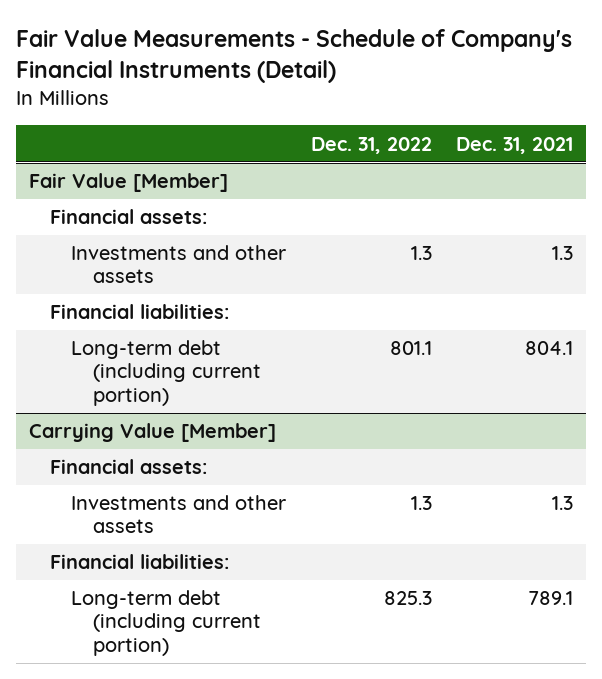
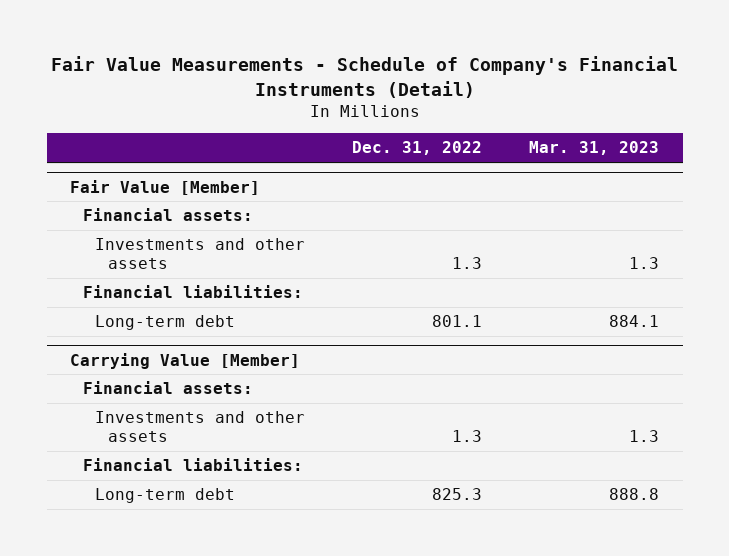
[456,136,574,154] Dec. 31, 2021 -> none
none -> [529,141,660,156] Mar. 31, 2023
[71,340,261,406] Long-term debt (including current portion) -> [95,315,236,331] Long-term debt
[71,590,261,656] Long-term debt (including current portion) -> [95,488,236,504] Long-term debt

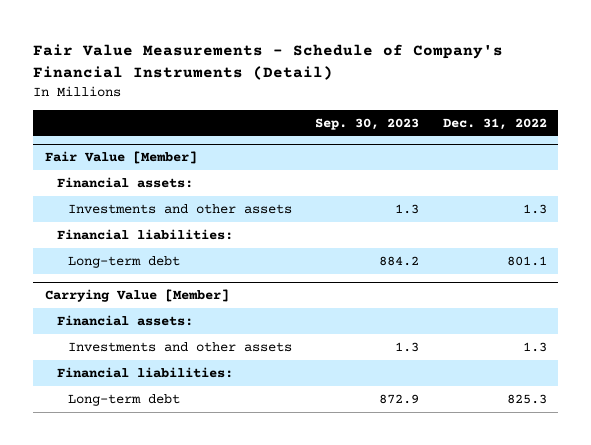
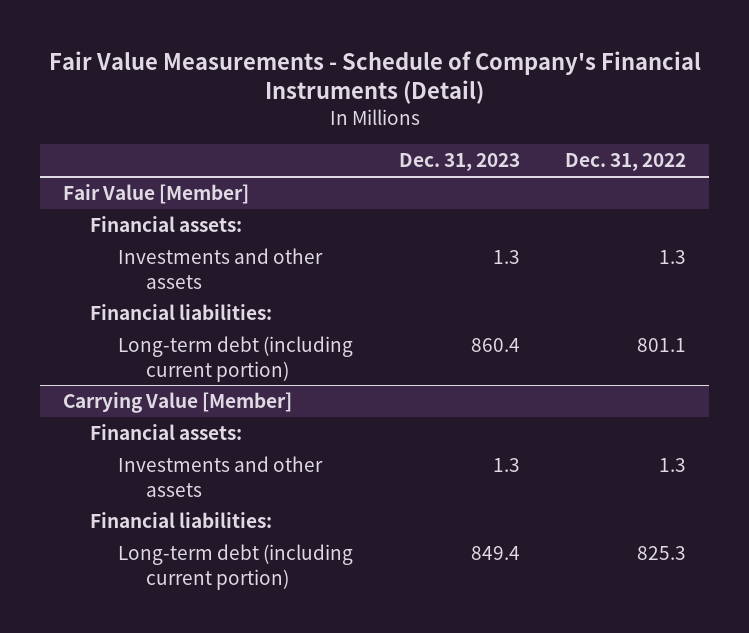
[315,117,420,130] Sep. 30, 2023 -> none
none -> [398,153,520,172] Dec. 31, 2023
[68,255,181,268] Long-term debt -> [118,335,354,382] Long-term debt (including current portion)
[68,393,181,406] Long-term debt -> [118,543,354,590] Long-term debt (including current portion)

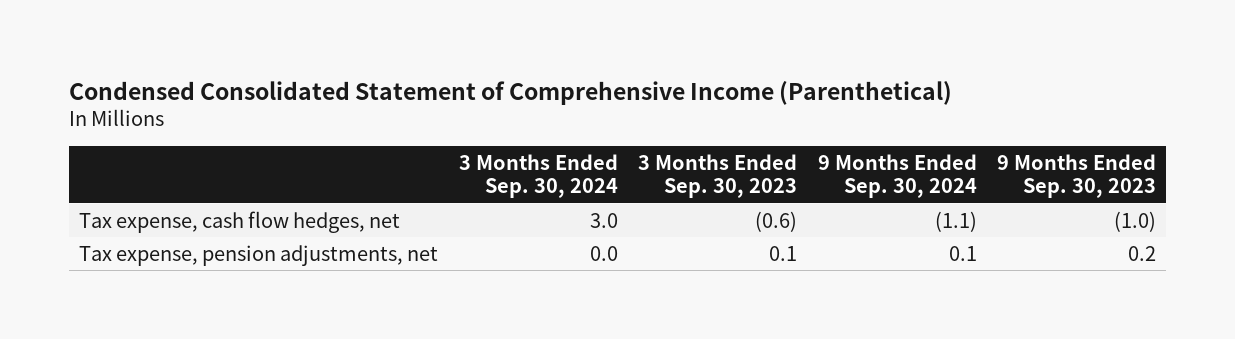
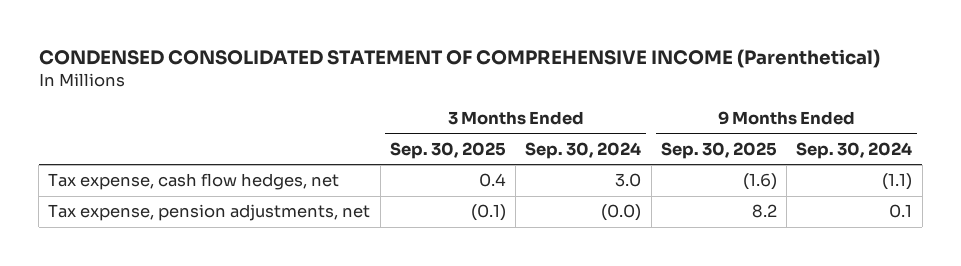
[68,80,952,105] Condensed Consolidated Statement of Comprehensive Income (Parenthetical) -> [38,48,880,68] CONDENSED CONSOLIDATED STATEMENT OF COMPREHENSIVE INCOME (Parenthetical)
[638,154,798,199] 3 Months Ended Sep. 30, 2023 -> none
[996,154,1156,199] 9 Months Ended Sep. 30, 2023 -> none
none -> [389,141,506,159] Sep. 30, 2025
none -> [660,141,777,159] Sep. 30, 2025
[589,245,618,261] 0.0 -> [601,204,642,222] (0.0)

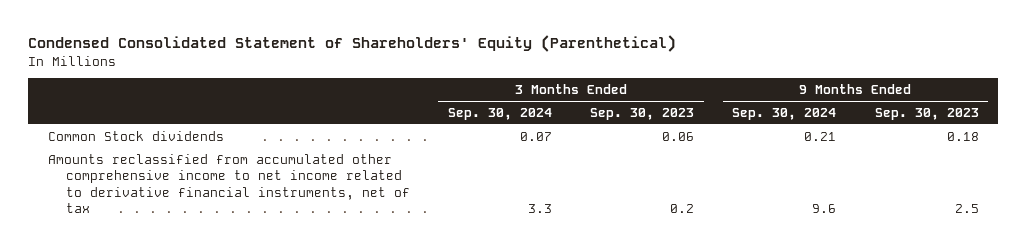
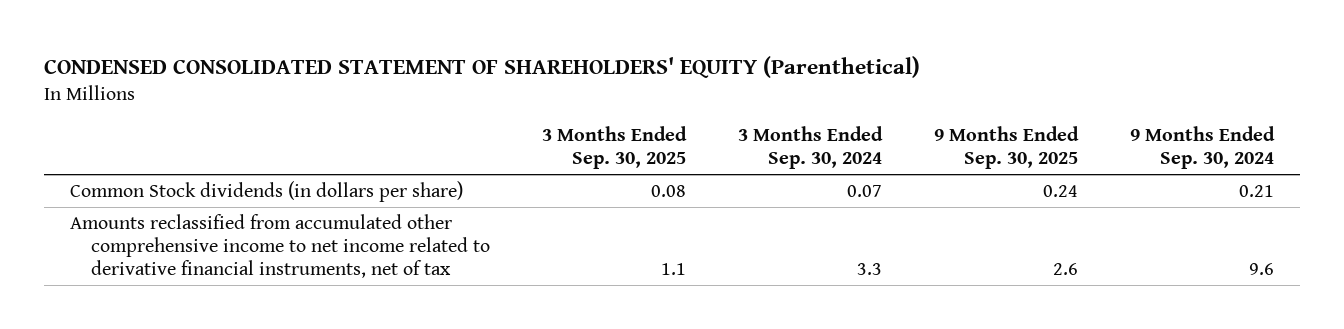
[28,35,677,53] Condensed Consolidated Statement of Shareholders' Equity (Parenthetical) -> [43,55,920,78] CONDENSED CONSOLIDATED STATEMENT OF SHAREHOLDERS' EQUITY (Parenthetical)
[590,107,695,120] Sep. 30, 2023 -> none
[874,107,979,120] Sep. 30, 2023 -> none
none -> [542,126,688,170] 3 Months Ended Sep. 30, 2025
none -> [934,126,1080,170] 9 Months Ended Sep. 30, 2025
[47,130,224,141] Common Stock dividends -> [69,180,463,202] Common Stock dividends (in dollars per share)

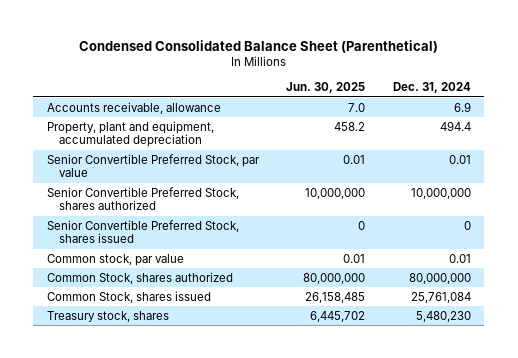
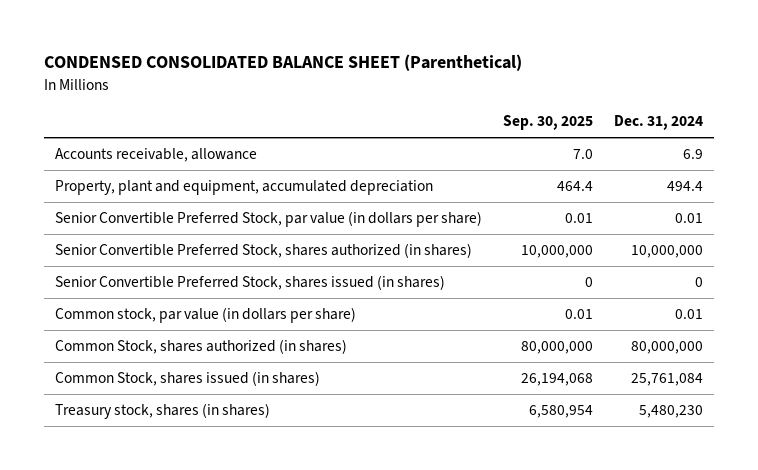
[78,39,438,53] Condensed Consolidated Balance Sheet (Parenthetical) -> [44,54,523,72] CONDENSED CONSOLIDATED BALANCE SHEET (Parenthetical)
[286,82,366,94] Jun. 30, 2025 -> none
none -> [503,115,594,131] Sep. 30, 2025
[46,153,260,178] Senior Convertible Preferred Stock, par value -> [54,211,482,228] Senior Convertible Preferred Stock, par value (in dollars per share)
[46,186,239,211] Senior Convertible Preferred Stock, shares authorized -> [54,243,472,259] Senior Convertible Preferred Stock, shares authorized (in shares)
[46,219,239,244] Senior Convertible Preferred Stock, shares issued -> [54,275,445,291] Senior Convertible Preferred Stock, shares issued (in shares)
[46,253,184,266] Common stock, par value -> [54,307,356,324] Common stock, par value (in dollars per share)
[46,271,233,284] Common Stock, shares authorized -> [54,339,347,355] Common Stock, shares authorized (in shares)
[46,290,211,303] Common Stock, shares issued -> [54,371,320,387] Common Stock, shares issued (in shares)
[46,310,169,322] Treasury stock, shares -> [54,403,270,420] Treasury stock, shares (in shares)

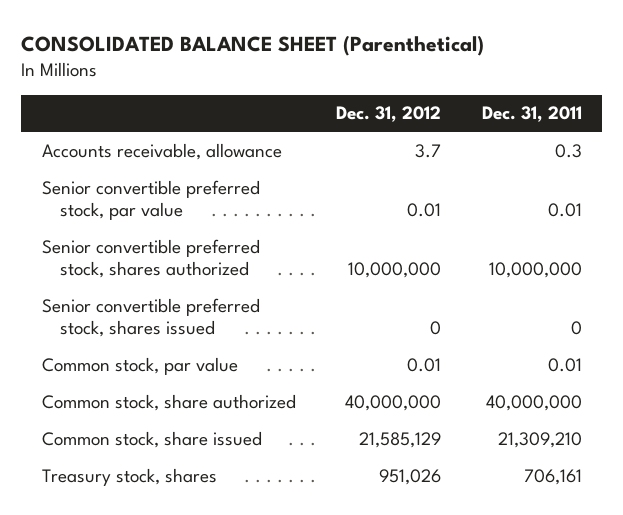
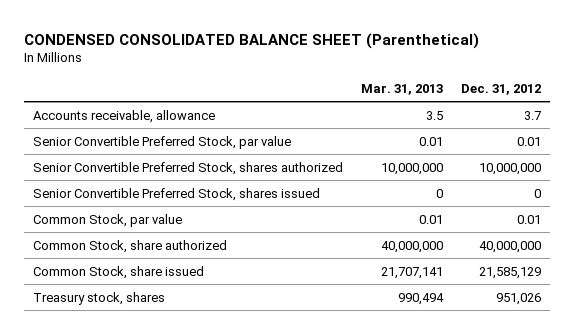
[21,34,485,56] CONSOLIDATED BALANCE SHEET (Parenthetical) -> [24,32,480,49] CONDENSED CONSOLIDATED BALANCE SHEET (Parenthetical)
[481,106,582,123] Dec. 31, 2011 -> none
none -> [361,84,444,96] Mar. 31, 2013
[41,179,260,220] Senior convertible preferred stock, par value -> [33,135,292,149] Senior Convertible Preferred Stock, par value
[41,238,260,278] Senior convertible preferred stock, shares authorized -> [33,161,344,175] Senior Convertible Preferred Stock, shares authorized
[41,297,260,337] Senior convertible preferred stock, shares issued -> [33,187,321,201] Senior Convertible Preferred Stock, shares issued
[41,356,238,375] Common stock, par value -> [33,213,183,227] Common Stock, par value
[41,393,296,411] Common stock, share authorized -> [33,239,228,253] Common Stock, share authorized
[41,430,262,448] Common stock, share issued -> [33,265,205,279] Common Stock, share issued

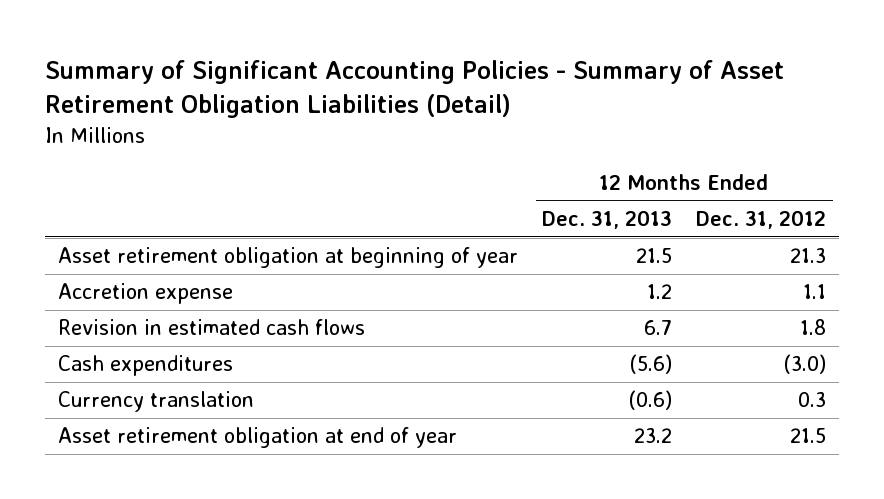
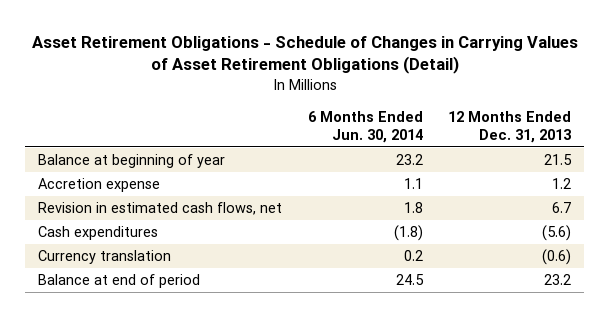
[45,60,785,119] Summary of Significant Accounting Policies - Summary of Asset Retirement Obligation Liabilities (Detail) -> [31,35,578,75] Asset Retirement Obligations - Schedule of Changes in Carrying Values of Asset Retirement Obligations (Detail)
[696,210,827,230] Dec. 31, 2012 -> none
none -> [307,110,423,143] 6 Months Ended Jun. 30, 2014
[57,247,518,269] Asset retirement obligation at beginning of year -> [38,154,226,169] Balance at beginning of year
[57,319,365,336] Revision in estimated cash flows -> [38,202,283,216] Revision in estimated cash flows, net
[57,427,457,449] Asset retirement obligation at end of year -> [38,274,201,289] Balance at end of period

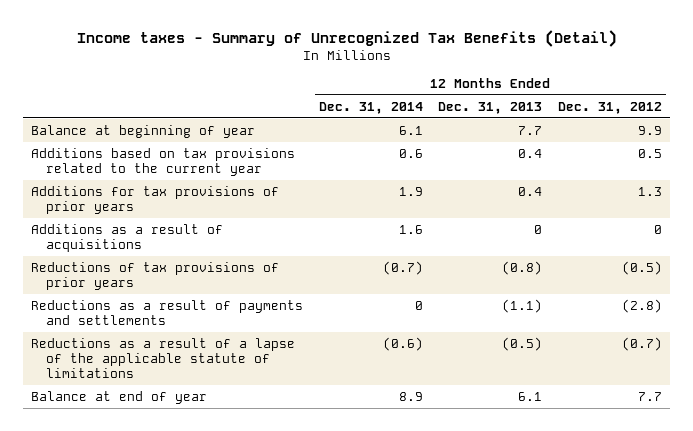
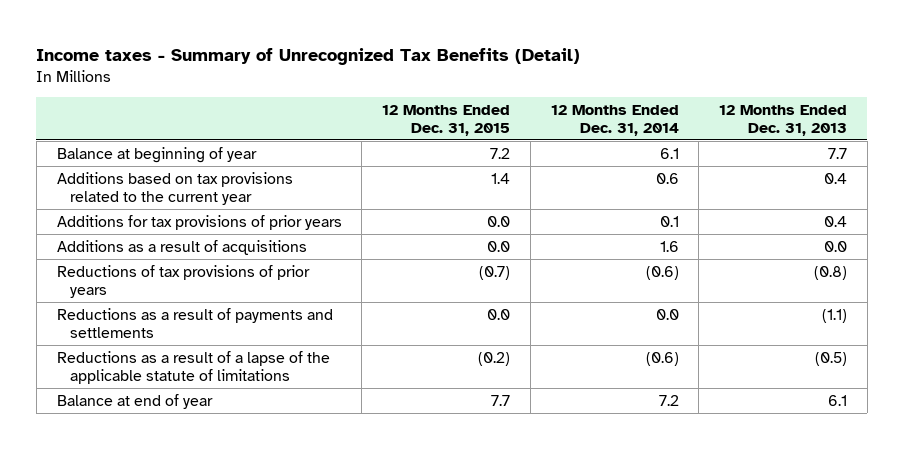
[558,101,663,114] Dec. 31, 2012 -> none
none -> [382,104,511,137] 12 Months Ended Dec. 31, 2015
[398,186,423,196] 1.9 -> [659,215,679,227] 0.1
[534,224,543,234] 0 -> [824,240,848,252] 0.0
[382,260,423,275] (0.7) -> [645,265,679,280] (0.6)
[414,300,423,310] 0 -> [655,308,679,320] 0.0
[398,391,423,401] 8.9 -> [658,394,679,406] 7.2

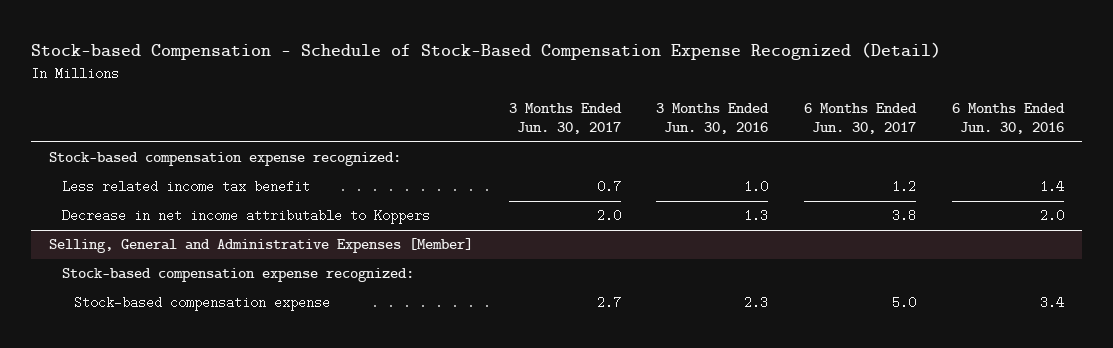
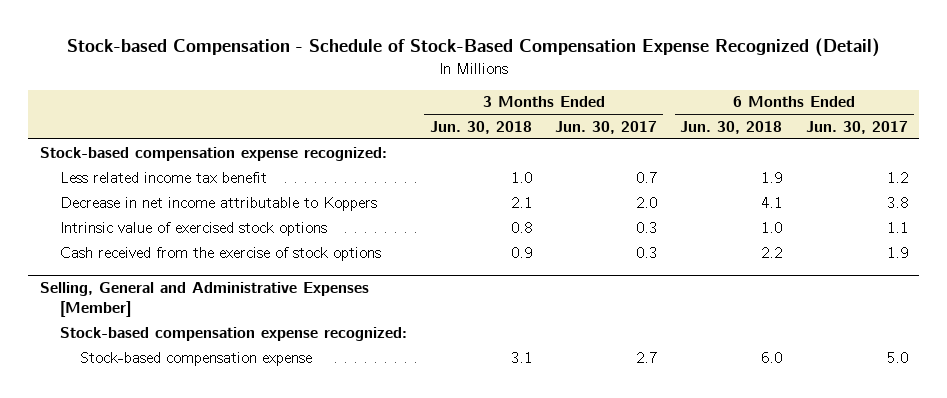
[656,103,770,135] 3 Months Ended Jun. 30, 2016 -> none
[951,103,1065,135] 6 Months Ended Jun. 30, 2016 -> none
none -> [429,120,532,134] Jun. 30, 2018
none -> [680,120,783,134] Jun. 30, 2018
none -> [59,221,327,236] Intrinsic value of exercised stock options
none -> [59,246,381,261] Cash received from the exercise of stock options

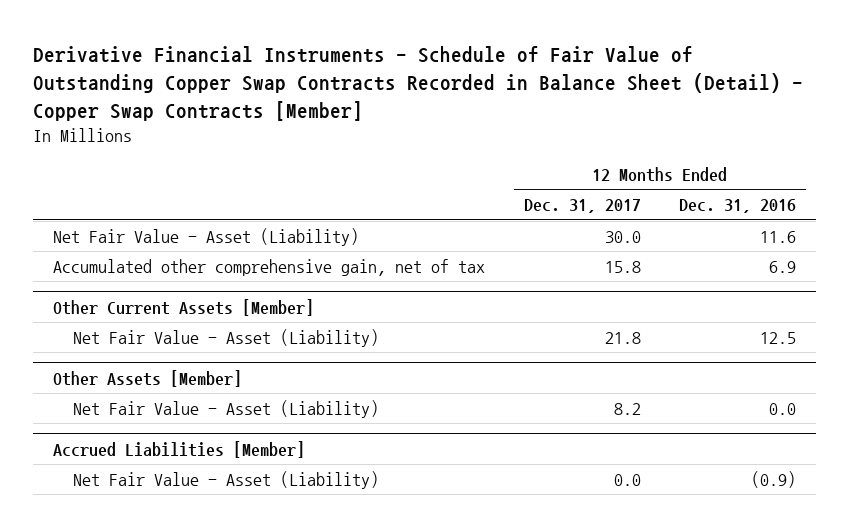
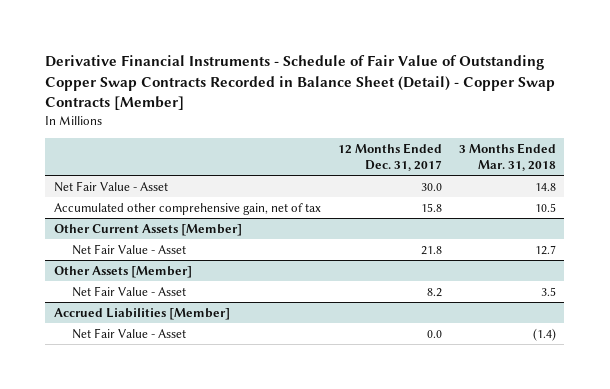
[679,199,797,214] Dec. 31, 2016 -> none
none -> [458,143,556,171] 3 Months Ended Mar. 31, 2018
[52,227,359,246] Net Fair Value - Asset (Liability) -> [53,180,168,192] Net Fair Value - Asset
[72,328,379,347] Net Fair Value - Asset (Liability) -> [72,243,187,255] Net Fair Value - Asset
[72,399,379,418] Net Fair Value - Asset (Liability) -> [72,285,187,297] Net Fair Value - Asset
[72,470,379,489] Net Fair Value - Asset (Liability) -> [72,327,187,339] Net Fair Value - Asset

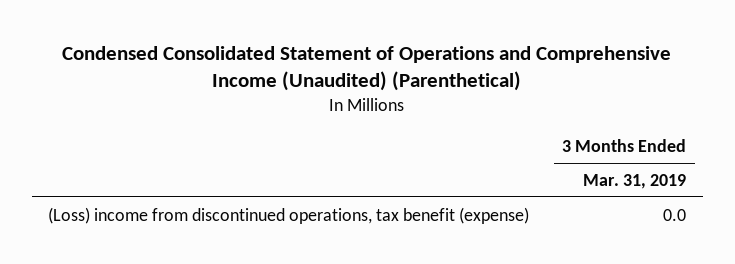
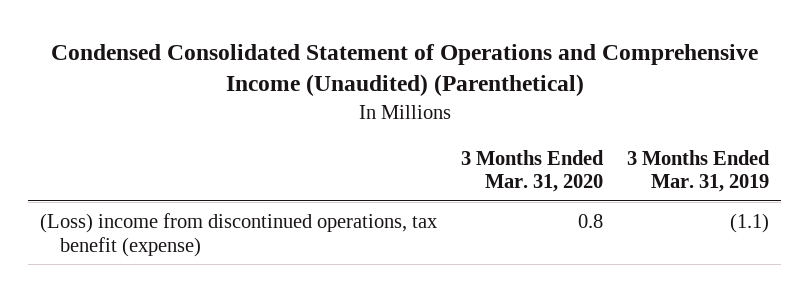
none -> [461,149,605,193] 3 Months Ended Mar. 31, 2020
[663,208,687,221] 0.0 -> [729,212,769,233] (1.1)

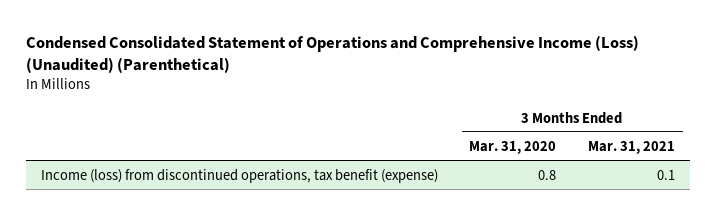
[50,43,758,97] Condensed Consolidated Statement of Operations and Comprehensive Income (Unaudited) (Parenthetical) -> [25,34,639,74] Condensed Consolidated Statement of Operations and Comprehensive Income (Loss) (Unaudited) (Parenthetical)
[626,149,770,193] 3 Months Ended Mar. 31, 2019 -> none
none -> [587,140,675,154] Mar. 31, 2021
[40,212,438,257] (Loss) income from discontinued operations, tax benefit (expense) -> [41,168,439,183] Income (loss) from discontinued operations, tax benefit (expense)

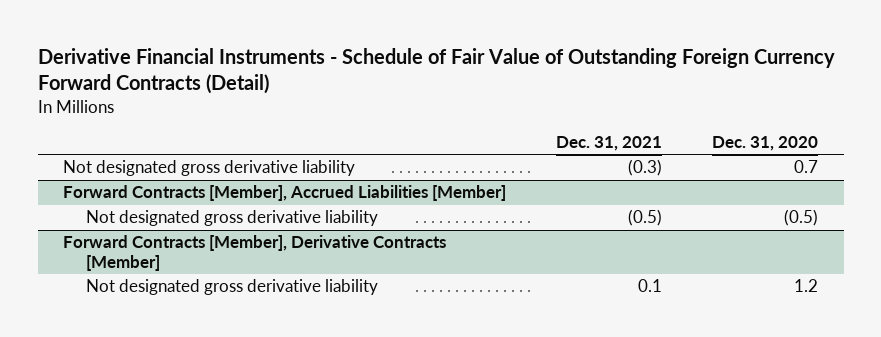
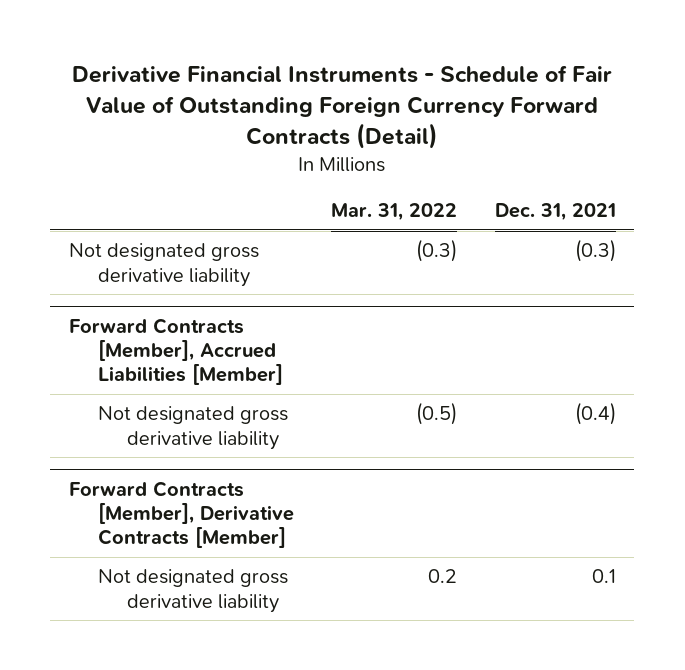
[712,136,819,152] Dec. 31, 2020 -> none
none -> [331,202,458,221] Mar. 31, 2022
[628,209,663,227] (0.5) -> [574,402,616,426] (0.4)

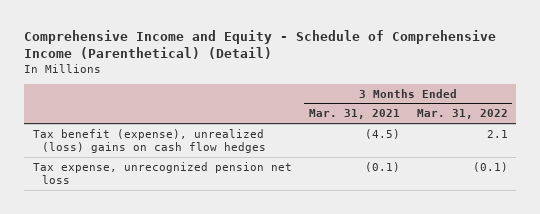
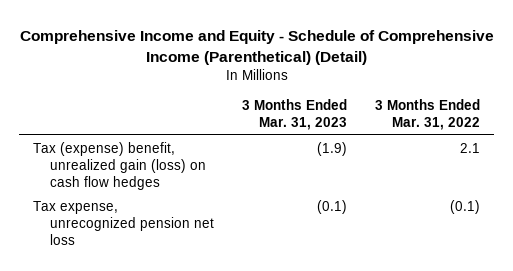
[308,109,400,120] Mar. 31, 2021 -> none
none -> [241,99,347,131] 3 Months Ended Mar. 31, 2023
[32,128,266,153] Tax benefit (expense), unrealized (loss) gains on cash flow hedges -> [33,141,206,190] Tax (expense) benefit, unrealized gain (loss) on cash flow hedges

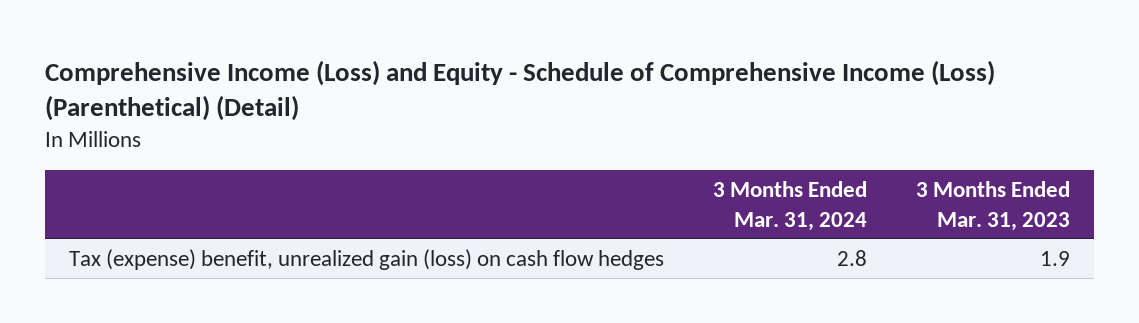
[19,29,494,65] Comprehensive Income and Equity - Schedule of Comprehensive Income (Parenthetical) (Detail) -> [44,59,995,122] Comprehensive Income (Loss) and Equity - Schedule of Comprehensive Income (Loss) (Parenthetical) (Detail)
[374,99,480,131] 3 Months Ended Mar. 31, 2022 -> none
none -> [713,180,868,231] 3 Months Ended Mar. 31, 2024
[33,200,214,245] Tax expense, unrecognized pension net loss -> none
[316,141,347,156] (1.9) -> [1040,250,1071,266] 1.9

